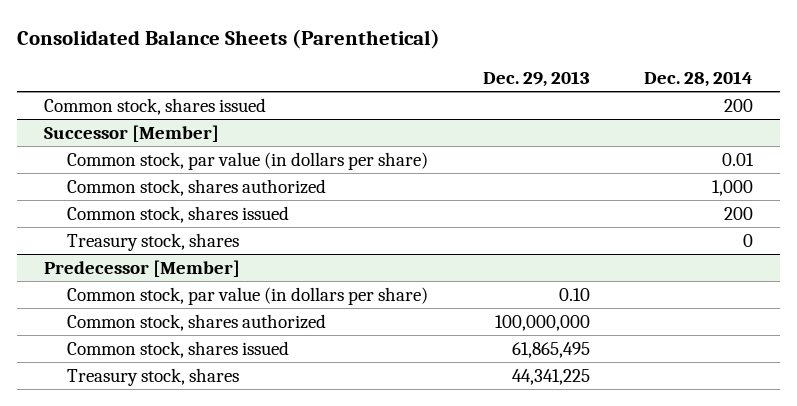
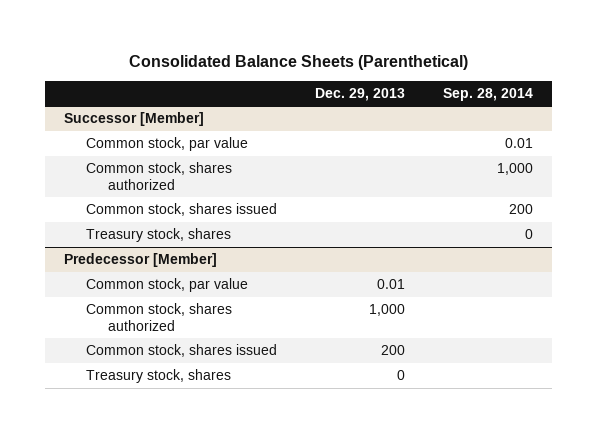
[644,70,754,87] Dec. 28, 2014 -> none
none -> [443,87,534,101] Sep. 28, 2014
[44,97,267,115] Common stock, shares issued -> none
[66,151,428,170] Common stock, par value (in dollars per share) -> [86,137,249,152] Common stock, par value
[66,286,428,305] Common stock, par value (in dollars per share) -> [86,278,249,293] Common stock, par value
[558,287,590,301] 0.10 -> [377,279,406,290] 0.01
[494,314,590,331] 100,000,000 -> [369,304,406,317] 1,000
[511,341,590,358] 61,865,495 -> [381,345,406,356] 200
[511,368,590,385] 44,341,225 -> [397,370,406,381] 0

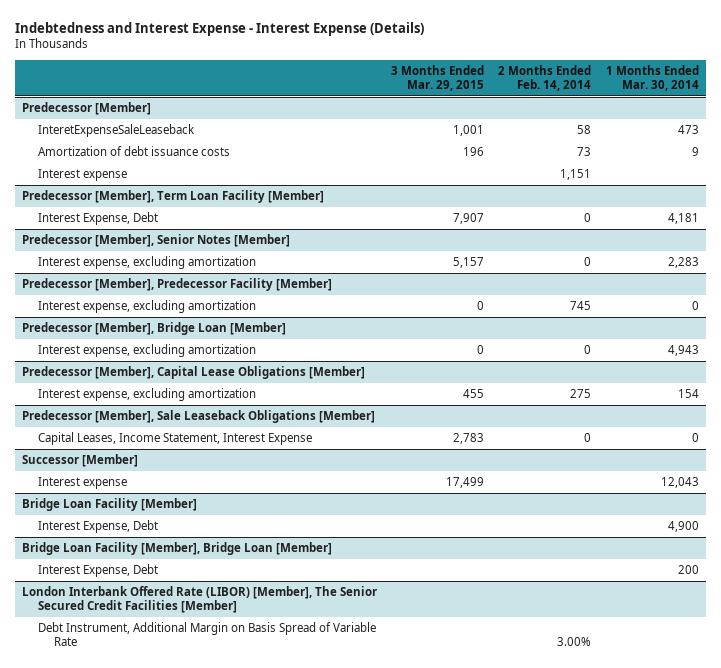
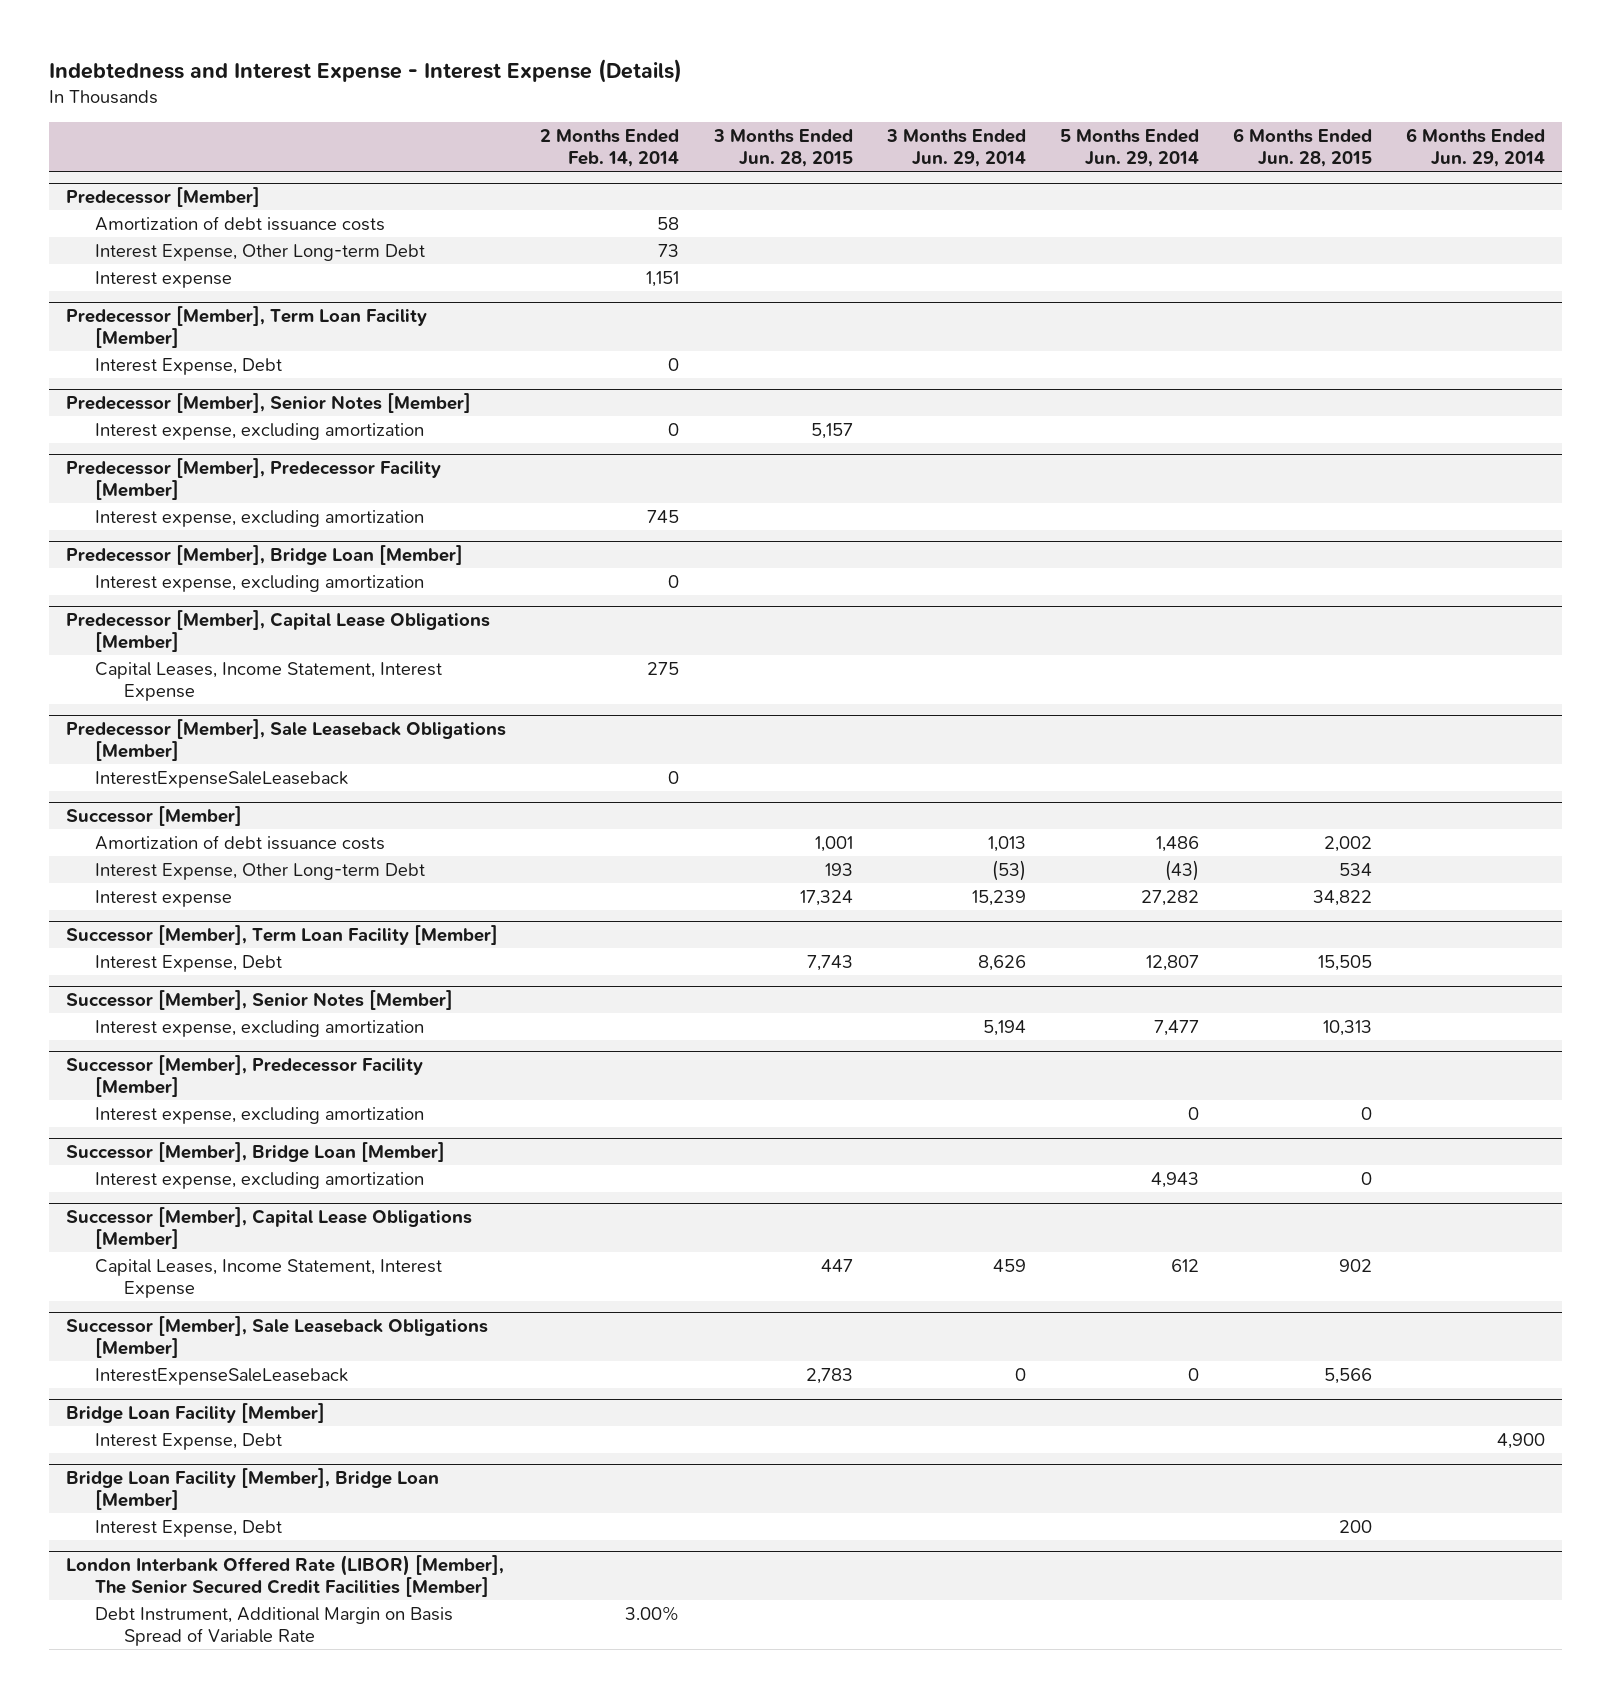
[391,64,485,91] 3 Months Ended Mar. 29, 2015 -> none
[605,64,699,91] 1 Months Ended Mar. 30, 2014 -> none
none -> [712,128,853,168] 3 Months Ended Jun. 28, 2015
none -> [885,128,1026,168] 3 Months Ended Jun. 29, 2014
none -> [1059,128,1199,168] 5 Months Ended Jun. 29, 2014
none -> [1233,127,1373,168] 6 Months Ended Jun. 28, 2015
none -> [1406,127,1546,168] 6 Months Ended Jun. 29, 2014
[37,124,195,138] InteretExpenseSaleLeaseback -> none
[577,147,592,157] 73 -> [657,216,680,230] 58
none -> [95,243,426,261] Interest Expense, Other Long-term Debt
[37,388,256,402] Interest expense, excluding amortization -> [95,661,443,701] Capital Leases, Income Statement, Interest Expense
[37,432,312,446] Capital Leases, Income Statement, Interest Expense -> none
none -> [95,770,349,788] InterestExpenseSaleLeaseback
none -> [95,834,386,850] Amortization of debt issuance costs
none -> [95,862,426,880] Interest Expense, Other Long-term Debt
none -> [66,924,499,945] Successor [Member], Term Loan Facility [Member]
none -> [95,954,283,972] Interest Expense, Debt
none -> [66,989,454,1010] Successor [Member], Senior Notes [Member]
none -> [95,1019,425,1037] Interest expense, excluding amortization
none -> [66,1054,424,1097] Successor [Member], Predecessor Facility [Member]
none -> [95,1106,425,1124] Interest expense, excluding amortization
none -> [66,1141,446,1162] Successor [Member], Bridge Loan [Member]
none -> [95,1171,425,1189] Interest expense, excluding amortization
none -> [66,1206,473,1249] Successor [Member], Capital Lease Obligations [Member]
none -> [95,1258,443,1298] Capital Leases, Income Statement, Interest Expense
none -> [66,1315,489,1358] Successor [Member], Sale Leaseback Obligations [Member]
none -> [95,1367,349,1385] InterestExpenseSaleLeaseback

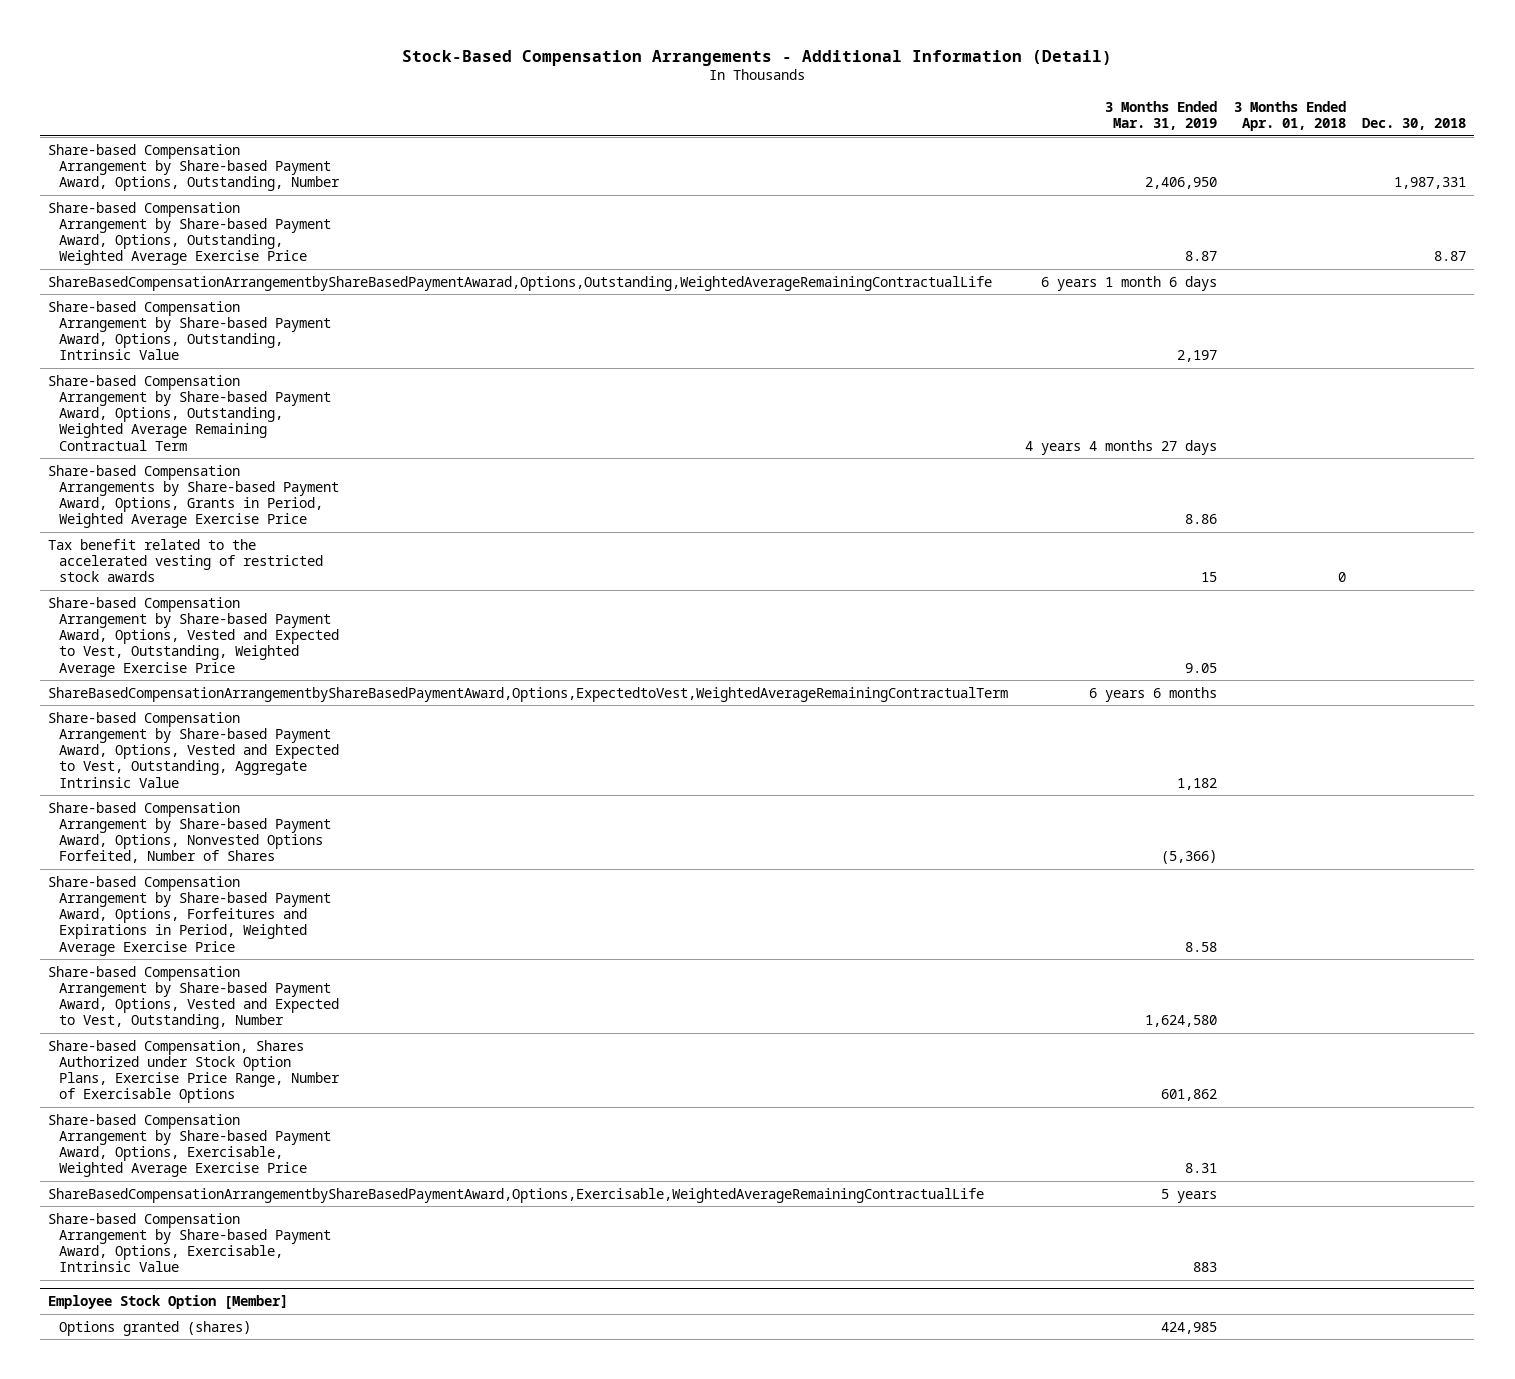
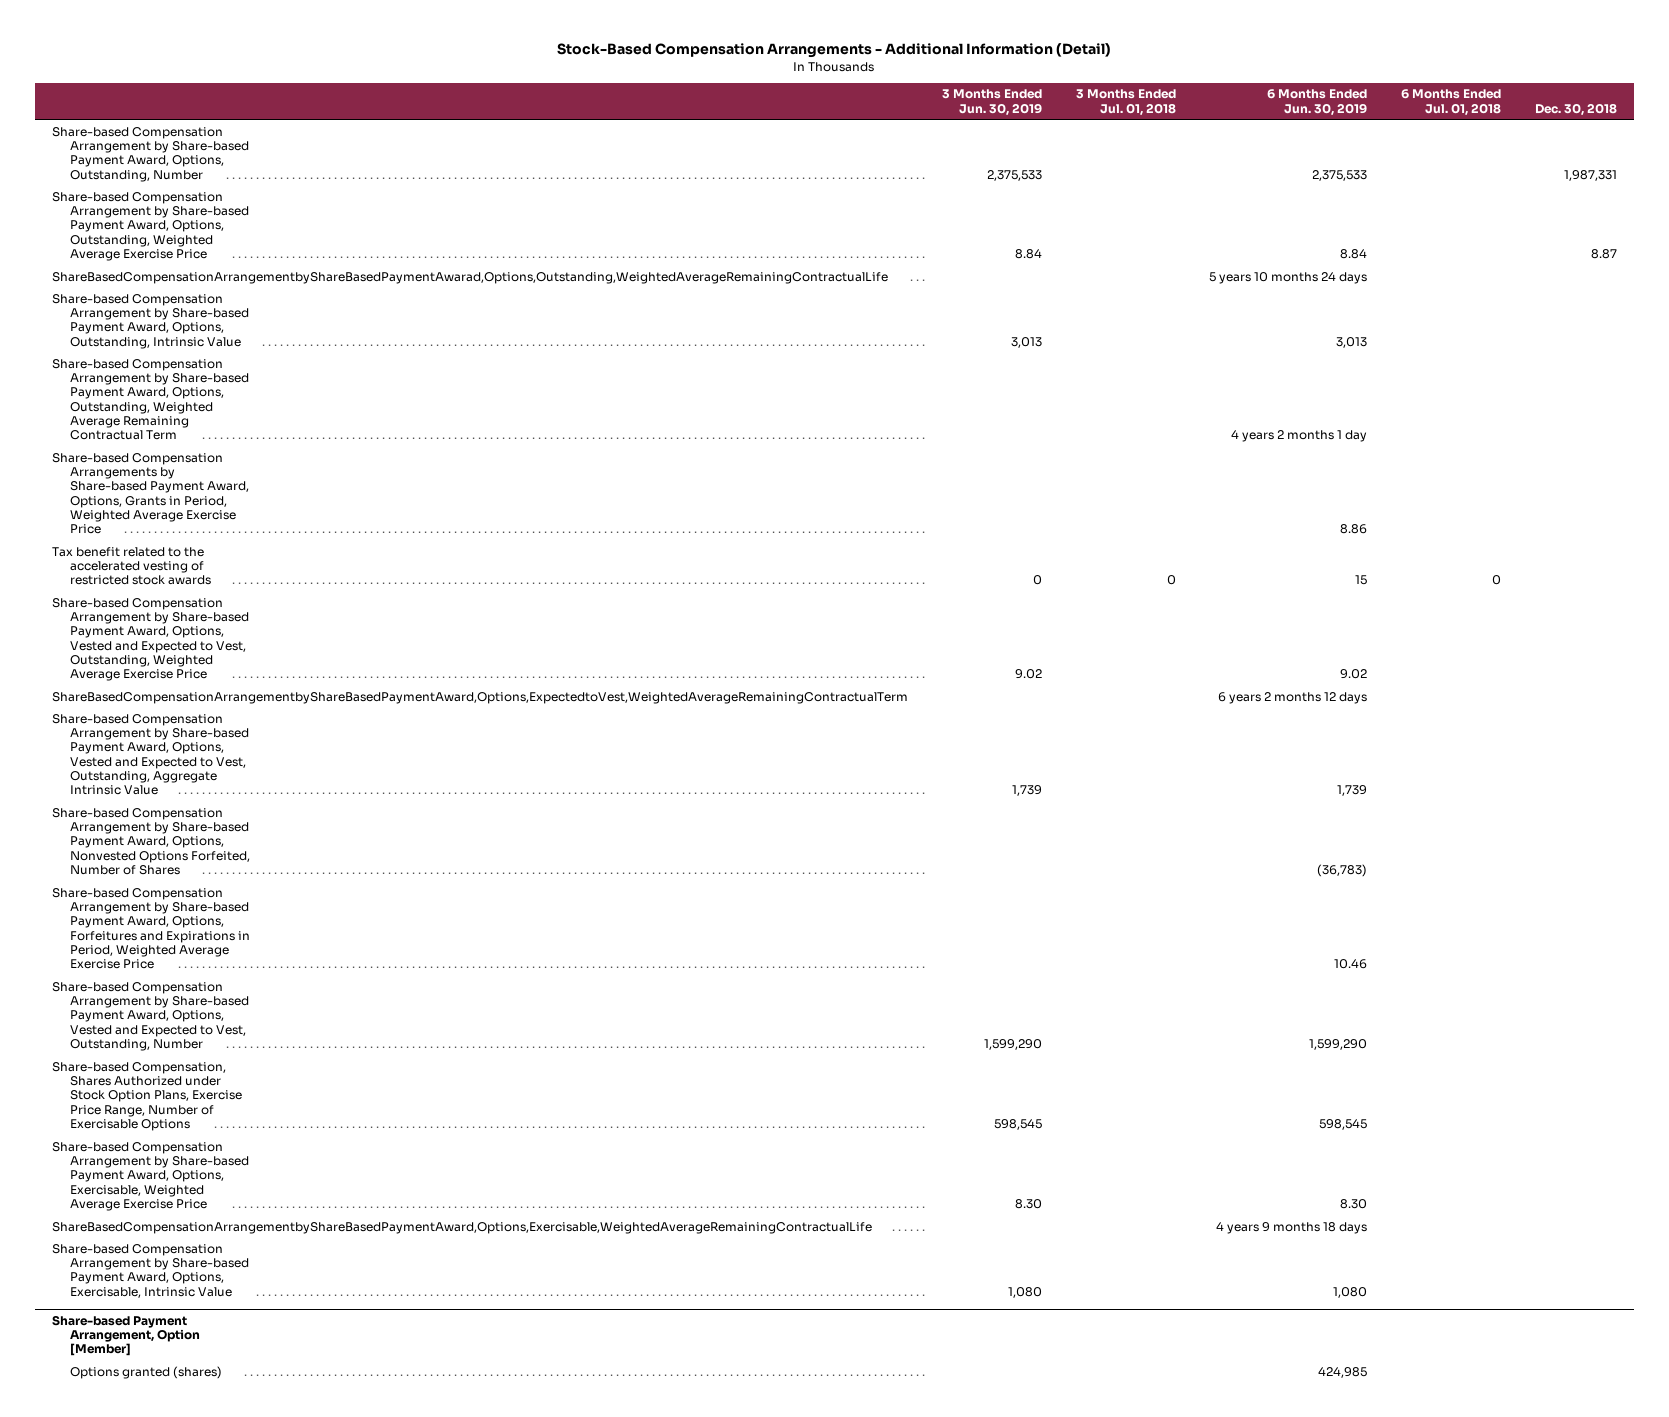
[1104,101,1217,131] 3 Months Ended Mar. 31, 2019 -> none
[1233,101,1346,132] 3 Months Ended Apr. 01, 2018 -> none
none -> [941,89,1042,116] 3 Months Ended Jun. 30, 2019
none -> [1075,89,1176,116] 3 Months Ended Jul. 01, 2018
none -> [1267,89,1368,116] 6 Months Ended Jun. 30, 2019
none -> [1401,89,1502,116] 6 Months Ended Jul. 01, 2018
[48,1294,289,1309] Employee Stock Option [Member] -> [52,1314,200,1357] Share-based Payment Arrangement, Option [Member]

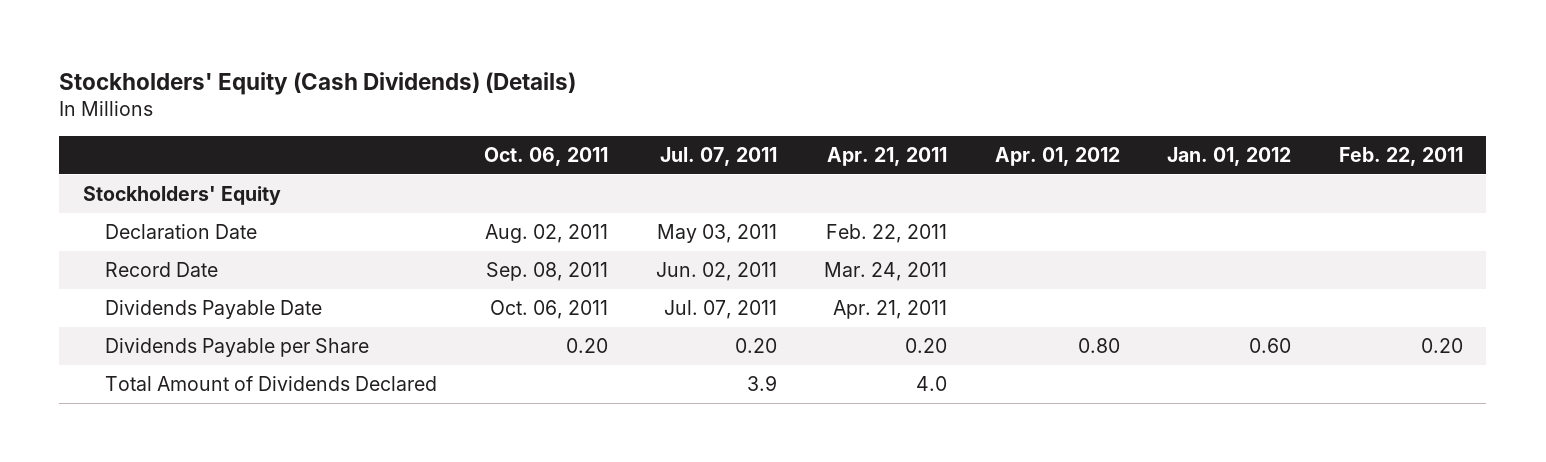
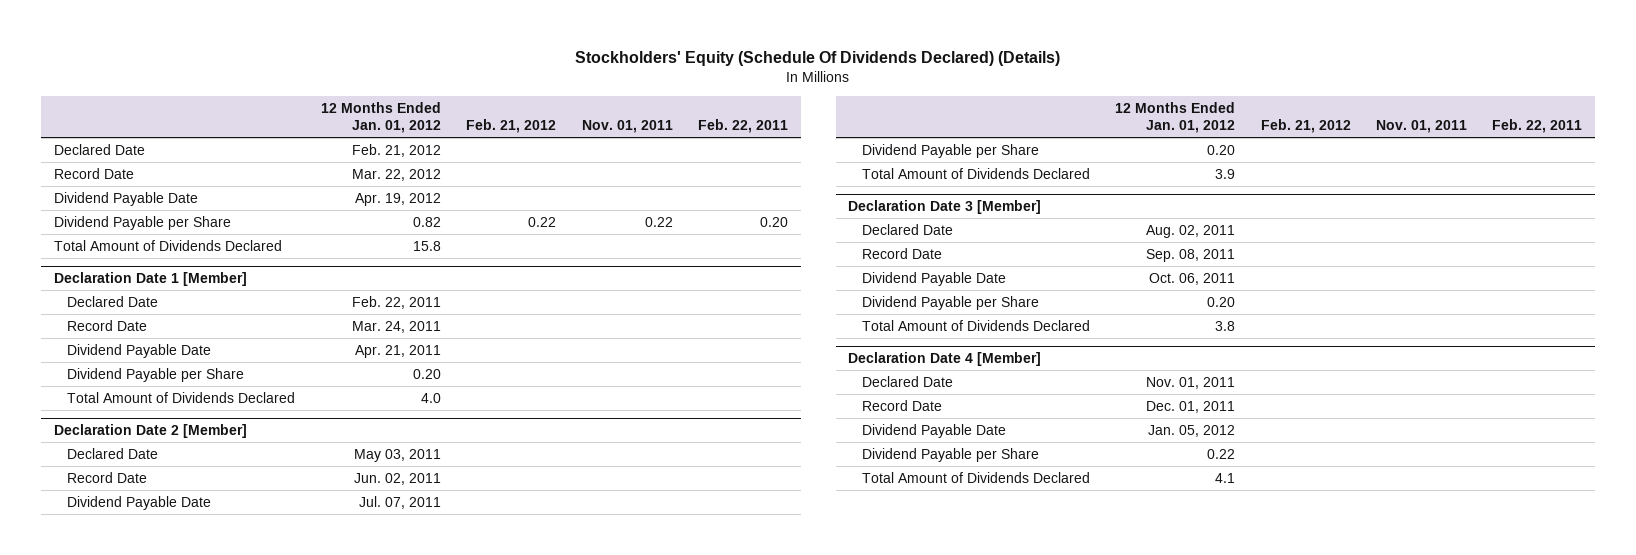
[59,71,577,95] Stockholders' Equity (Cash Dividends) (Details) -> [575,51,1061,67] Stockholders' Equity (Schedule Of Dividends Declared) (Details)
[484,146,609,166] Oct. 06, 2011 -> none
[659,146,777,166] Jul. 07, 2011 -> none
[827,146,948,166] Apr. 21, 2011 -> none
[994,146,1120,166] Apr. 01, 2012 -> none
[1167,146,1292,166] Jan. 01, 2012 -> none
none -> [320,101,441,134] 12 Months Ended Jan. 01, 2012
none -> [466,119,557,134] Feb. 21, 2012
none -> [581,120,673,134] Nov. 01, 2011
[82,186,281,206] Stockholders' Equity -> none
[104,224,257,240] Declaration Date -> [54,143,146,155] Declared Date
[104,300,322,320] Dividends Payable Date -> [54,191,199,206] Dividend Payable Date
[104,338,369,358] Dividends Payable per Share -> [54,215,232,230] Dividend Payable per Share
none -> [54,272,248,287] Declaration Date 1 [Member]
none -> [67,295,159,307] Declared Date
none -> [67,319,148,331] Record Date
none -> [67,343,212,358] Dividend Payable Date
none -> [67,367,245,382] Dividend Payable per Share
none -> [67,391,296,403] Total Amount of Dividends Declared
none -> [54,424,248,439] Declaration Date 2 [Member]
none -> [67,447,159,459] Declared Date
none -> [67,471,148,483] Record Date
none -> [67,495,212,510] Dividend Payable Date
none -> [861,143,1039,158] Dividend Payable per Share
none -> [861,167,1090,179] Total Amount of Dividends Declared
none -> [848,200,1042,215] Declaration Date 3 [Member]
none -> [861,223,953,235] Declared Date
none -> [861,247,942,259] Record Date
none -> [861,271,1006,286] Dividend Payable Date
none -> [861,295,1039,310] Dividend Payable per Share
none -> [861,319,1090,331] Total Amount of Dividends Declared
none -> [848,352,1042,367] Declaration Date 4 [Member]
none -> [861,375,953,387] Declared Date
none -> [861,399,942,411] Record Date
none -> [861,423,1006,438] Dividend Payable Date
none -> [861,447,1039,462] Dividend Payable per Share
none -> [861,471,1090,483] Total Amount of Dividends Declared

